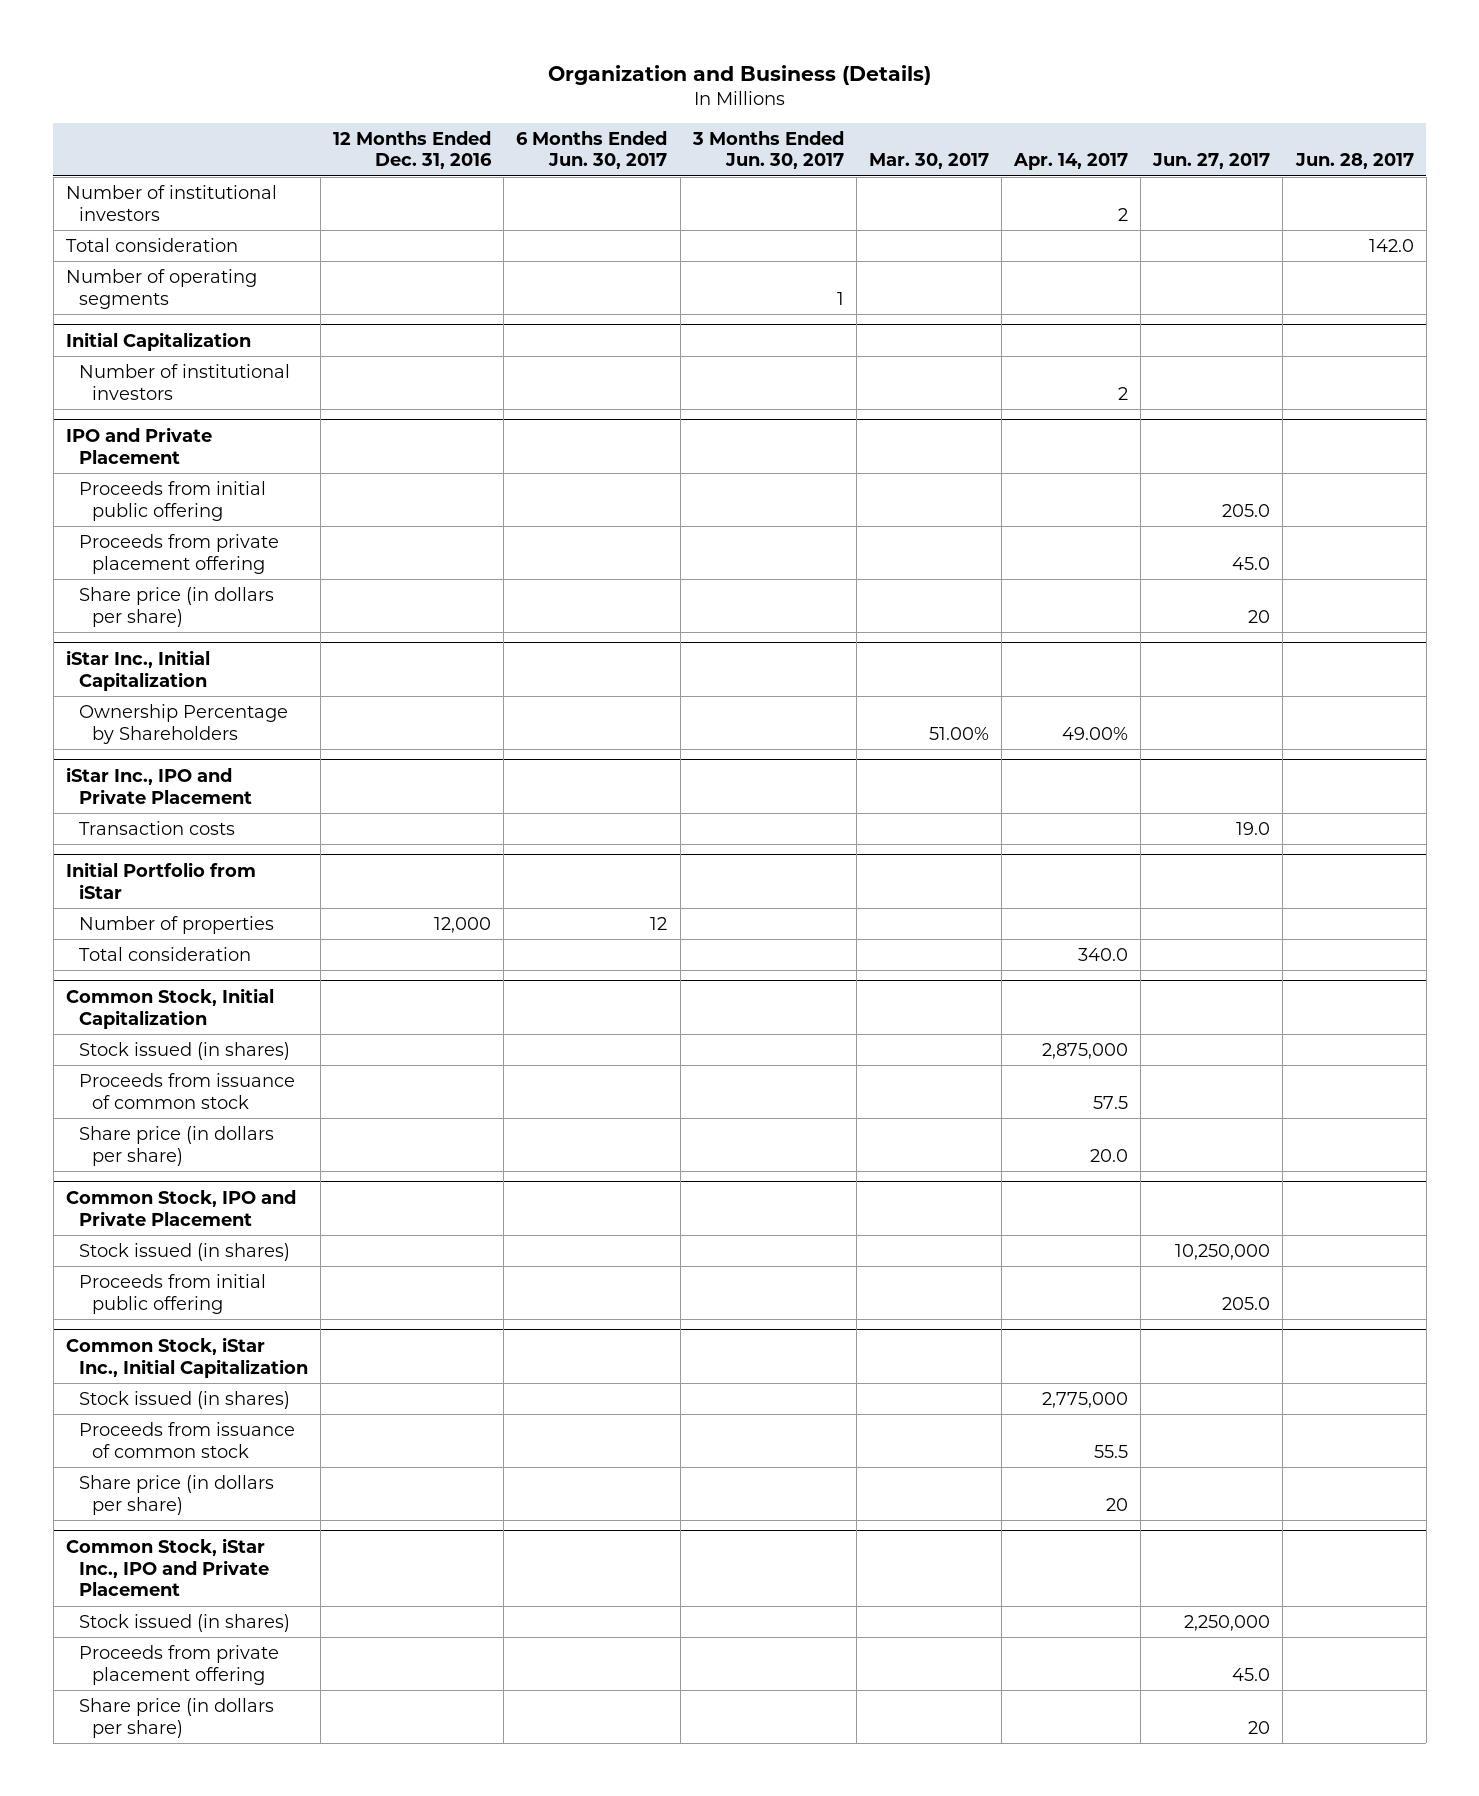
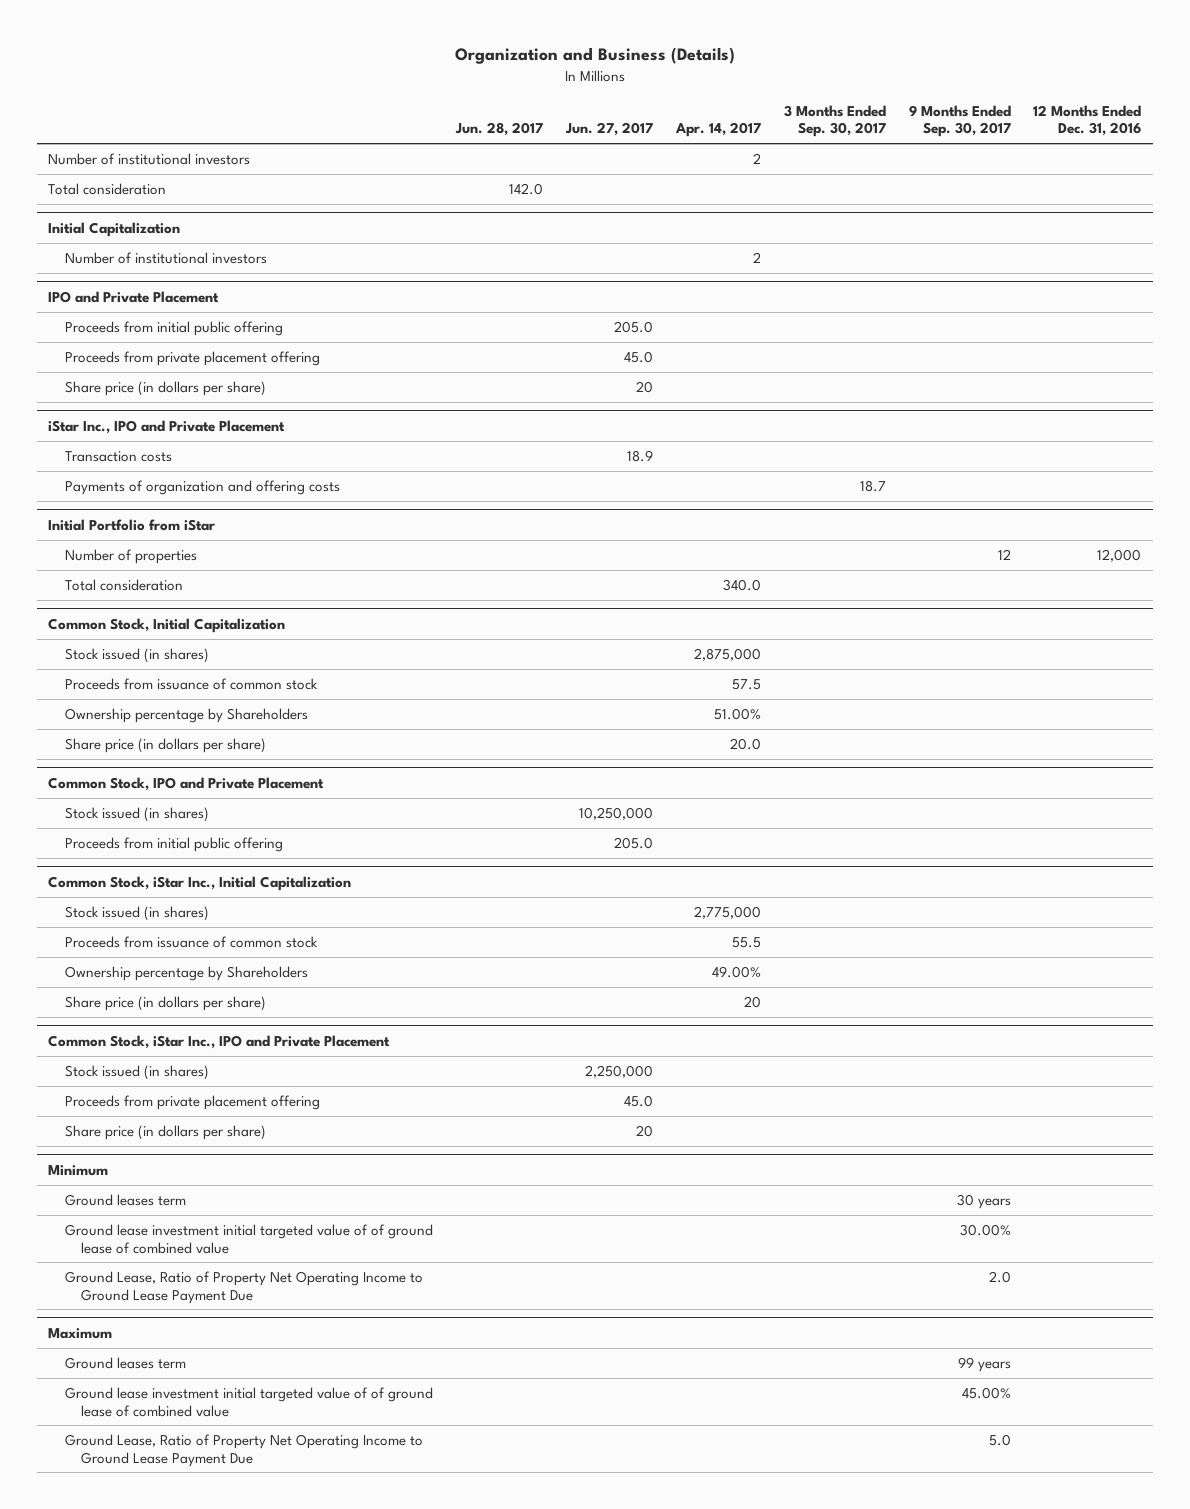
[516,130,668,170] 6 Months Ended Jun. 30, 2017 -> none
[691,130,844,170] 3 Months Ended Jun. 30, 2017 -> none
[868,153,989,170] Mar. 30, 2017 -> none
none -> [783,104,886,138] 3 Months Ended Sep. 30, 2017
none -> [908,104,1011,138] 9 Months Ended Sep. 30, 2017
[65,268,257,309] Number of operating segments -> none
[65,649,210,691] iStar Inc., Initial Capitalization -> none
[79,703,289,744] Ownership Percentage by Shareholders -> none
[1236,821,1271,835] 19.0 -> [626,449,653,462] 18.9
none -> [64,479,340,495] Payments of organization and offering costs
none -> [64,707,308,723] Ownership percentage by Shareholders
none -> [64,965,308,981] Ownership percentage by Shareholders
none -> [48,1164,109,1176] Minimum
none -> [64,1193,186,1206] Ground leases term
none -> [64,1223,433,1254] Ground lease investment initial targeted value of of ground lease of combined value
none -> [64,1270,423,1304] Ground Lease, Ratio of Property Net Operating Income to Ground Lease Payment Due
none -> [48,1327,113,1339] Maximum
none -> [64,1356,186,1369] Ground leases term
none -> [64,1386,433,1417] Ground lease investment initial targeted value of of ground lease of combined value
none -> [64,1433,423,1467] Ground Lease, Ratio of Property Net Operating Income to Ground Lease Payment Due

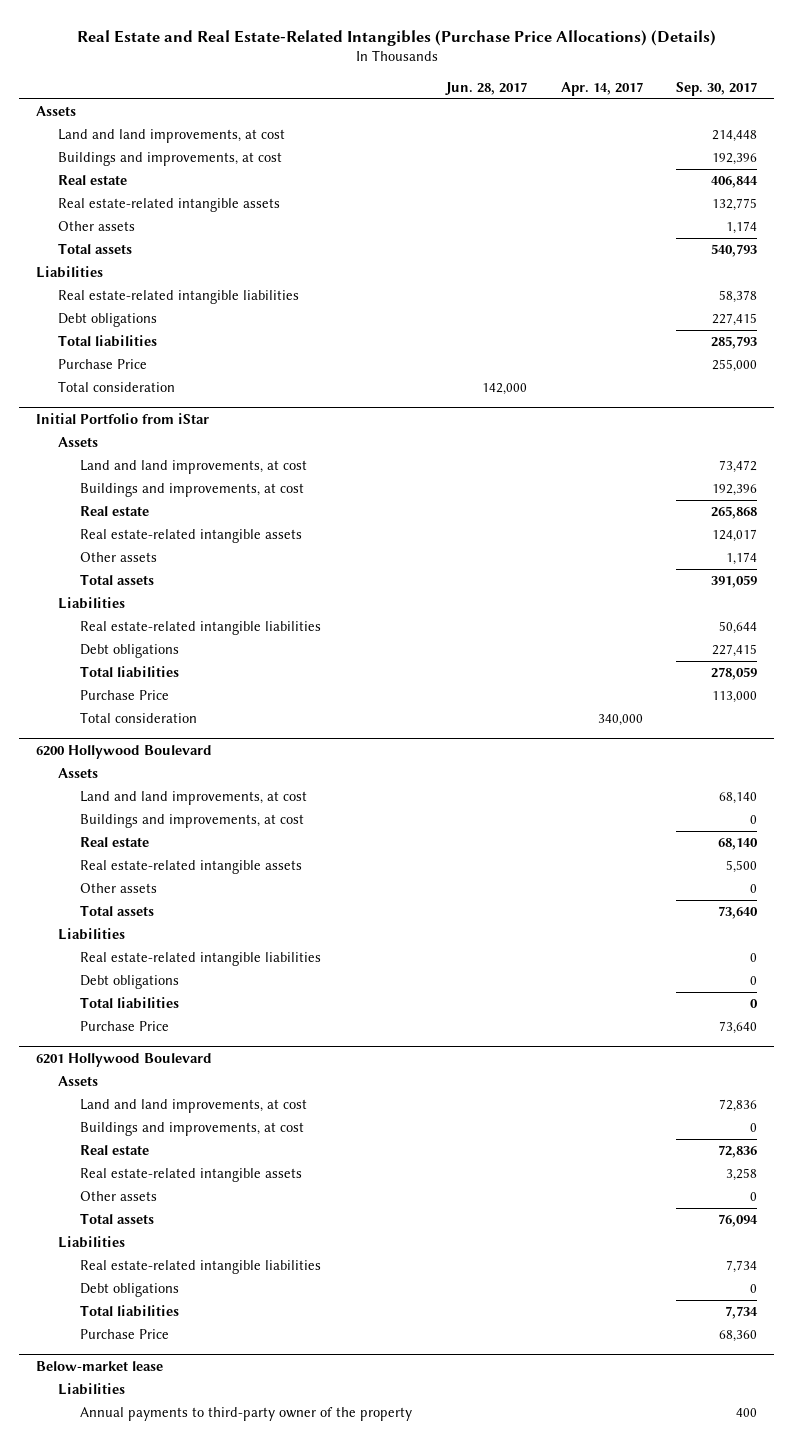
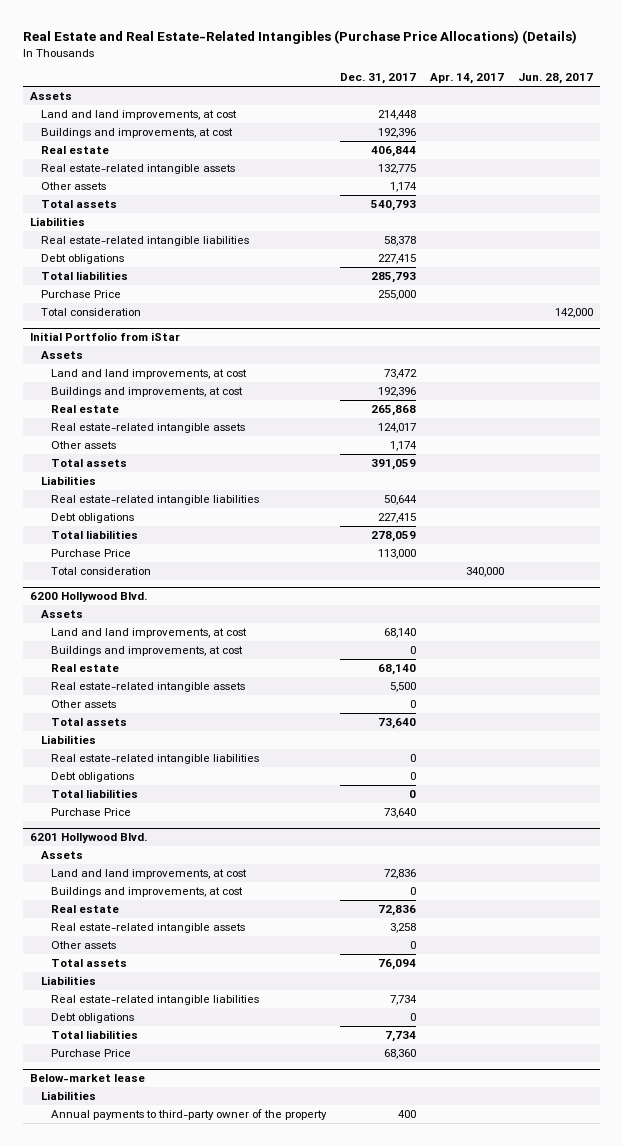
[676,82,758,97] Sep. 30, 2017 -> none
none -> [339,73,416,85] Dec. 31, 2017
[36,744,213,759] 6200 Hollywood Boulevard -> [30,592,148,603] 6200 Hollywood Blvd.
[36,1052,213,1067] 6201 Hollywood Boulevard -> [30,833,148,844] 6201 Hollywood Blvd.

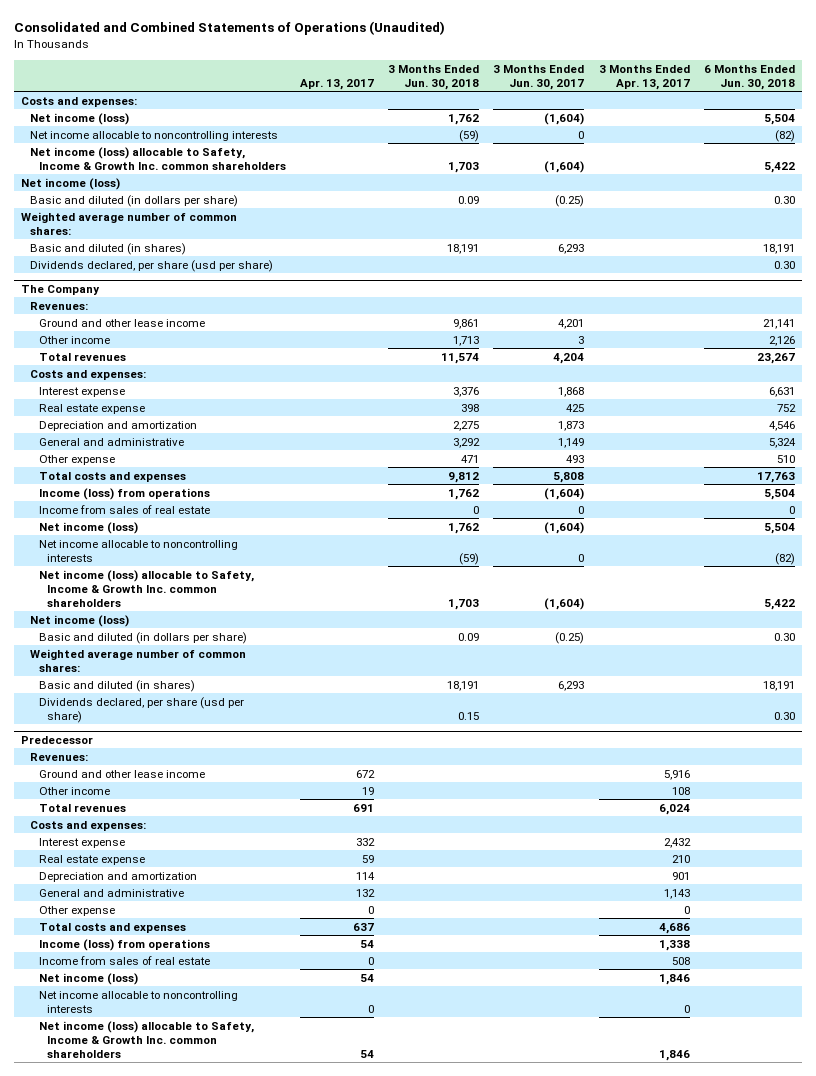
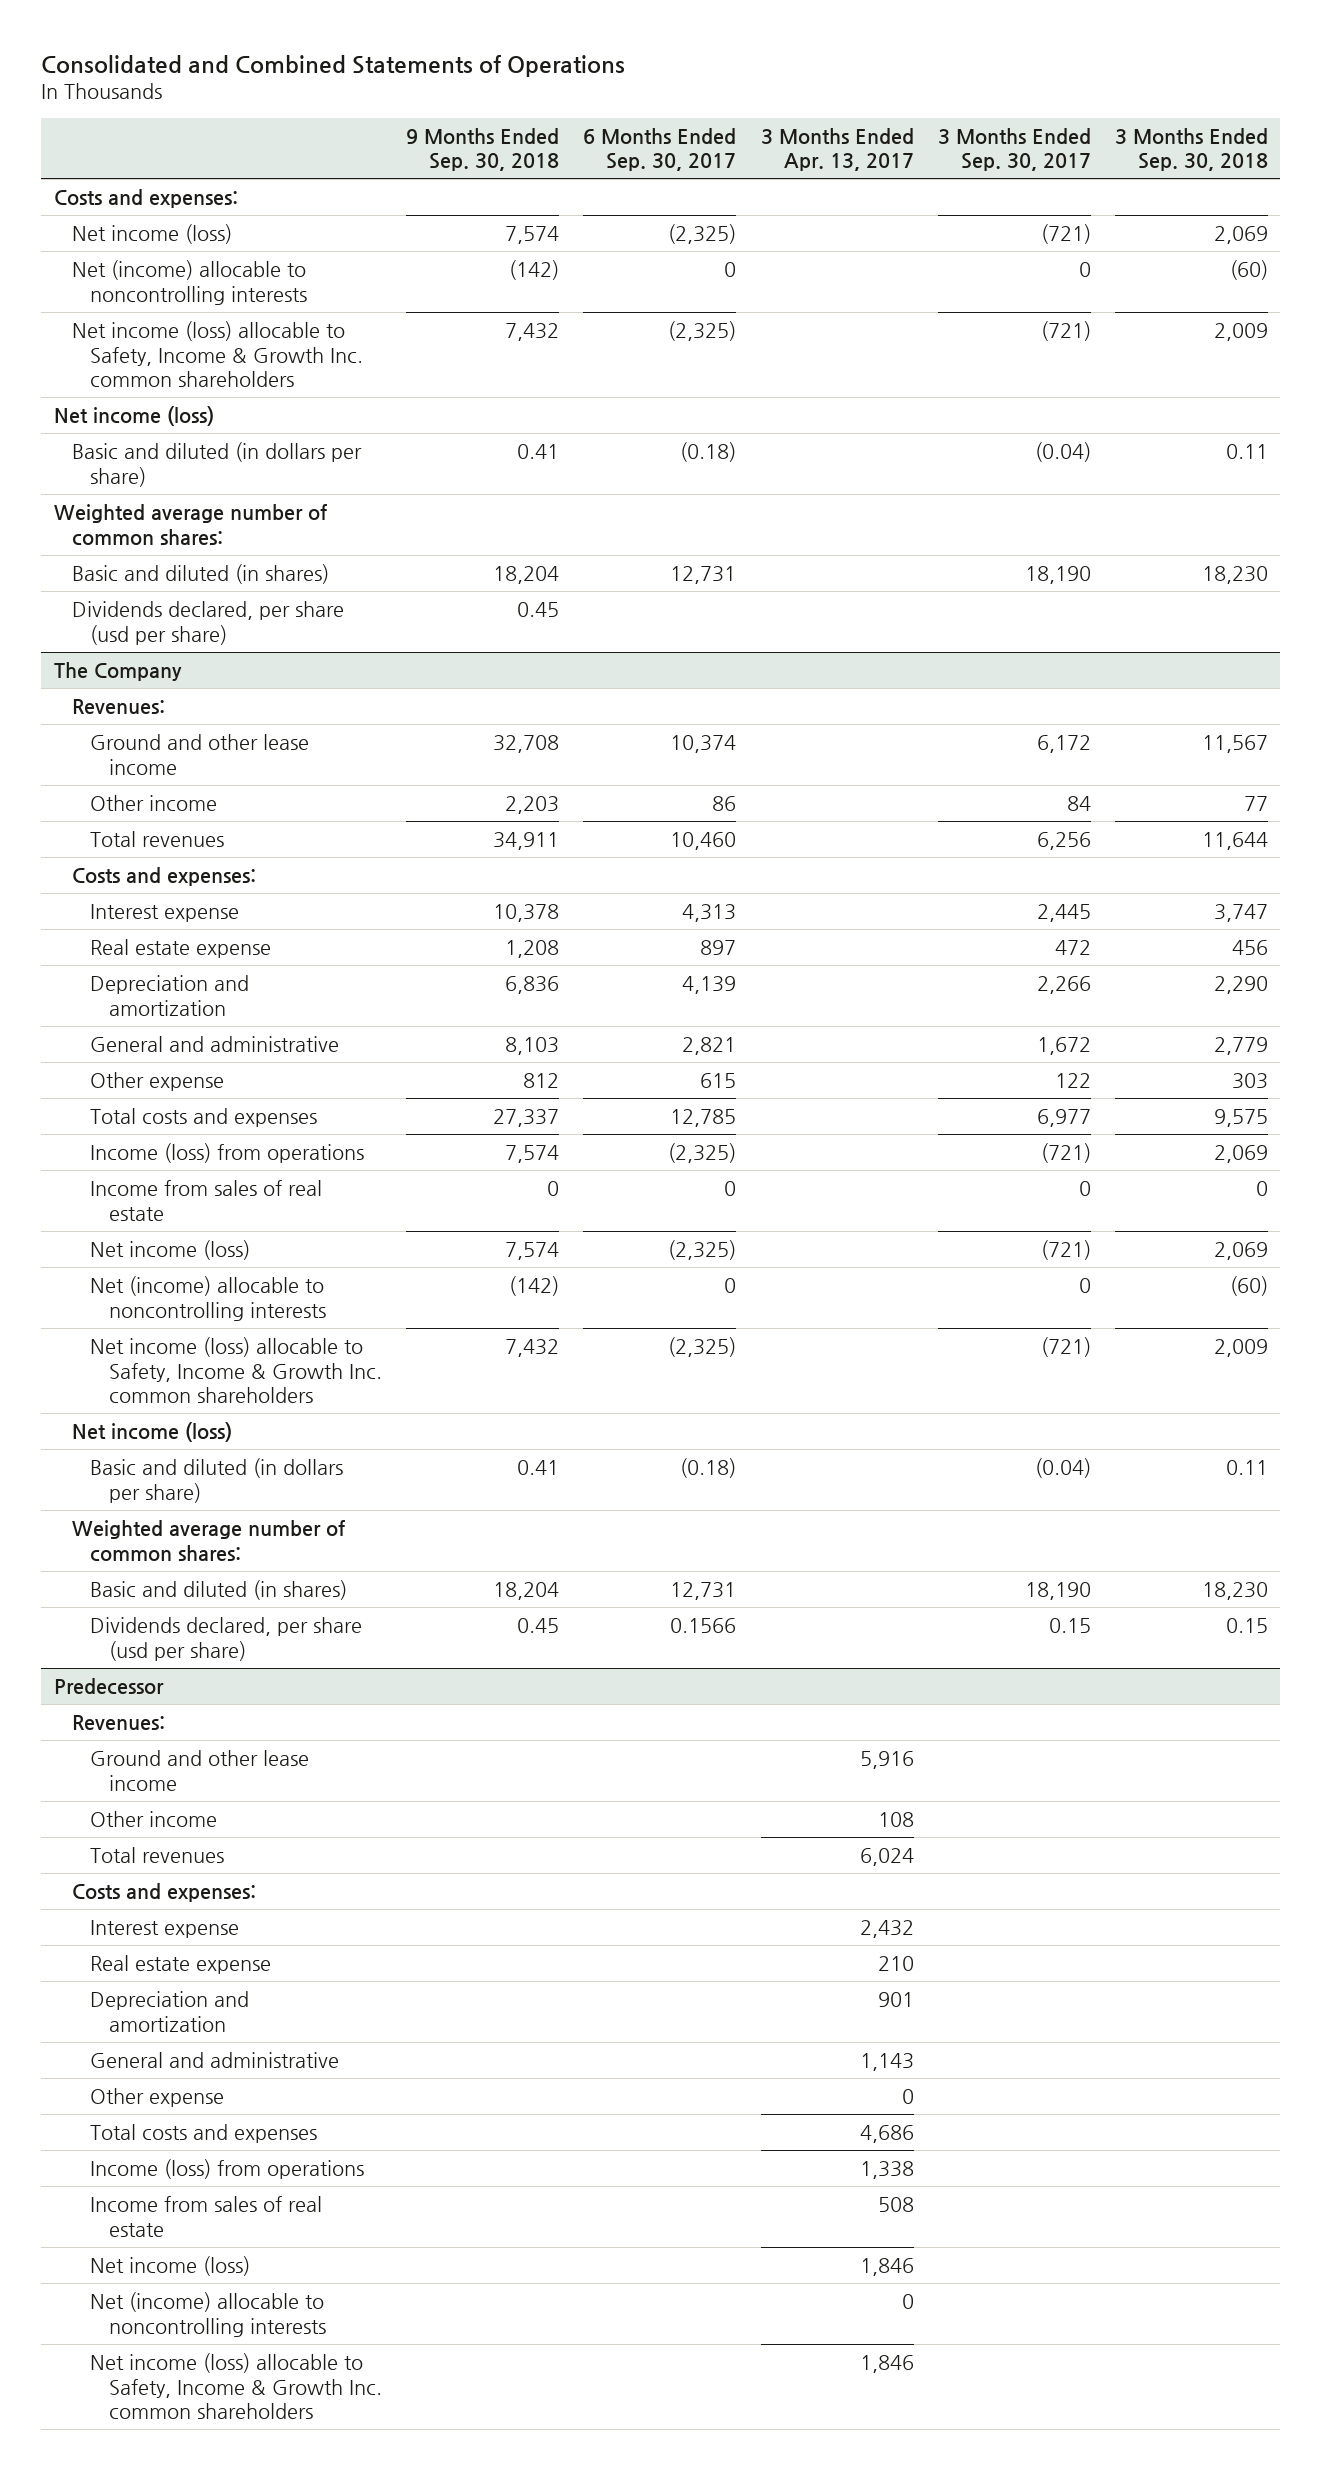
[14,21,446,36] Consolidated and Combined Statements of Operations (Unaudited) -> [41,54,626,77] Consolidated and Combined Statements of Operations
[299,78,374,90] Apr. 13, 2017 -> none
[388,64,480,90] 3 Months Ended Jun. 30, 2018 -> none
[493,64,585,90] 3 Months Ended Jun. 30, 2017 -> none
[703,64,795,90] 6 Months Ended Jun. 30, 2018 -> none
none -> [406,127,560,172] 9 Months Ended Sep. 30, 2018
none -> [583,127,737,172] 6 Months Ended Sep. 30, 2017
none -> [937,127,1091,172] 3 Months Ended Sep. 30, 2017
none -> [1114,127,1268,172] 3 Months Ended Sep. 30, 2018
[30,130,279,141] Net income allocable to noncontrolling interests -> [71,259,308,305] Net (income) allocable to noncontrolling interests
[38,539,238,562] Net income allocable to noncontrolling interests -> [90,1275,326,1321] Net (income) allocable to noncontrolling interests
[38,990,238,1013] Net income allocable to noncontrolling interests -> [90,2291,326,2337] Net (income) allocable to noncontrolling interests

